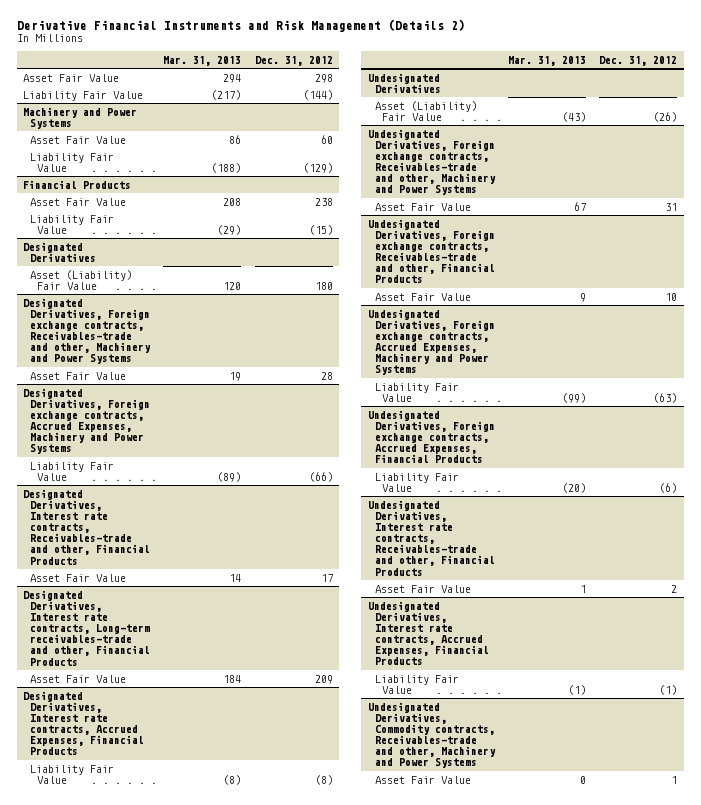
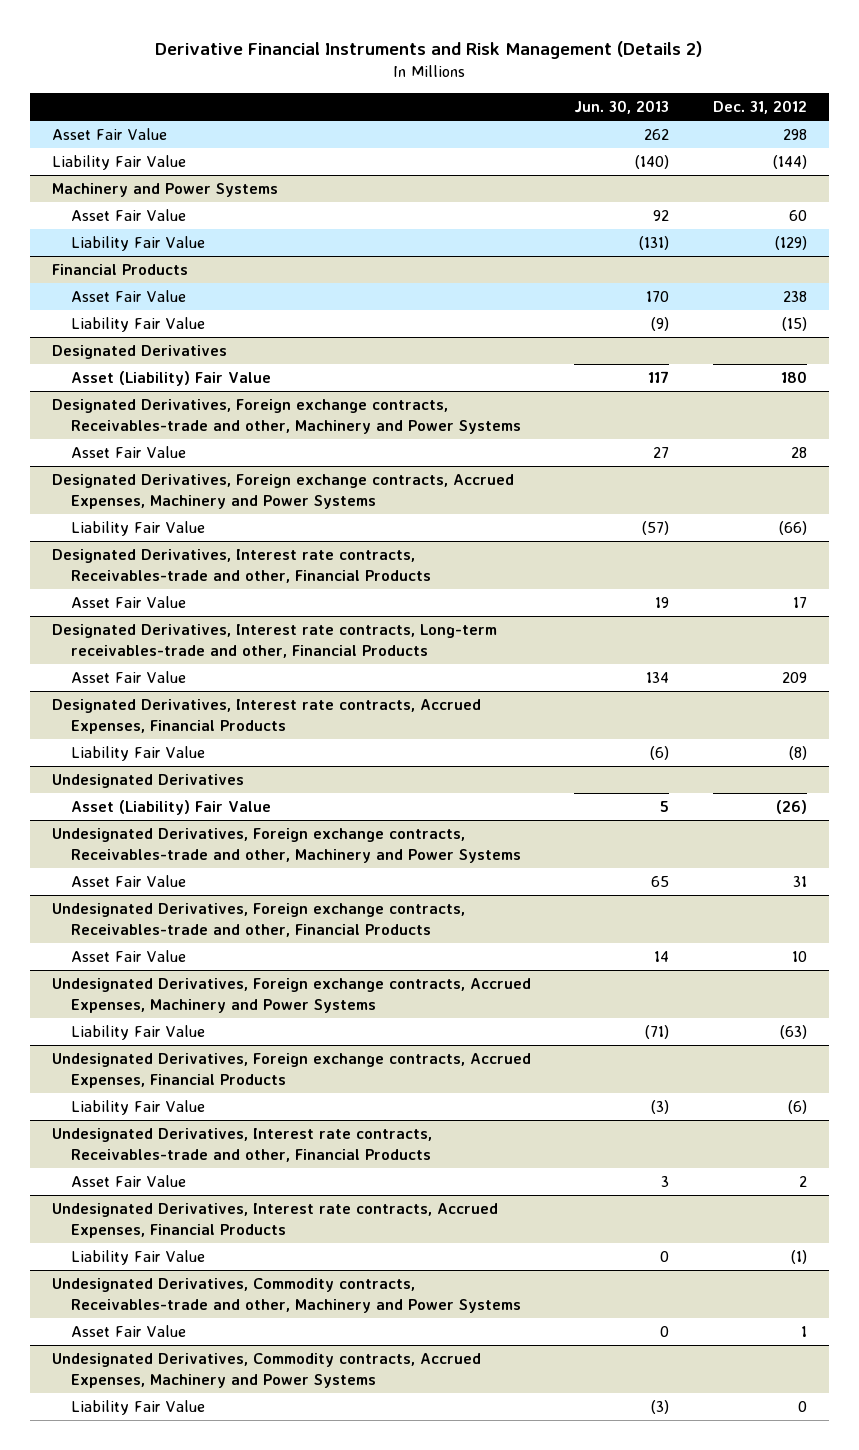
[163,55,242,66] Mar. 31, 2013 -> none
none -> [574,100,670,115] Jun. 30, 2013
none -> [51,1353,481,1388] Undesignated Derivatives, Commodity contracts, Accrued Expenses, Machinery and Power Systems
none -> [70,1400,205,1416] Liability Fair Value

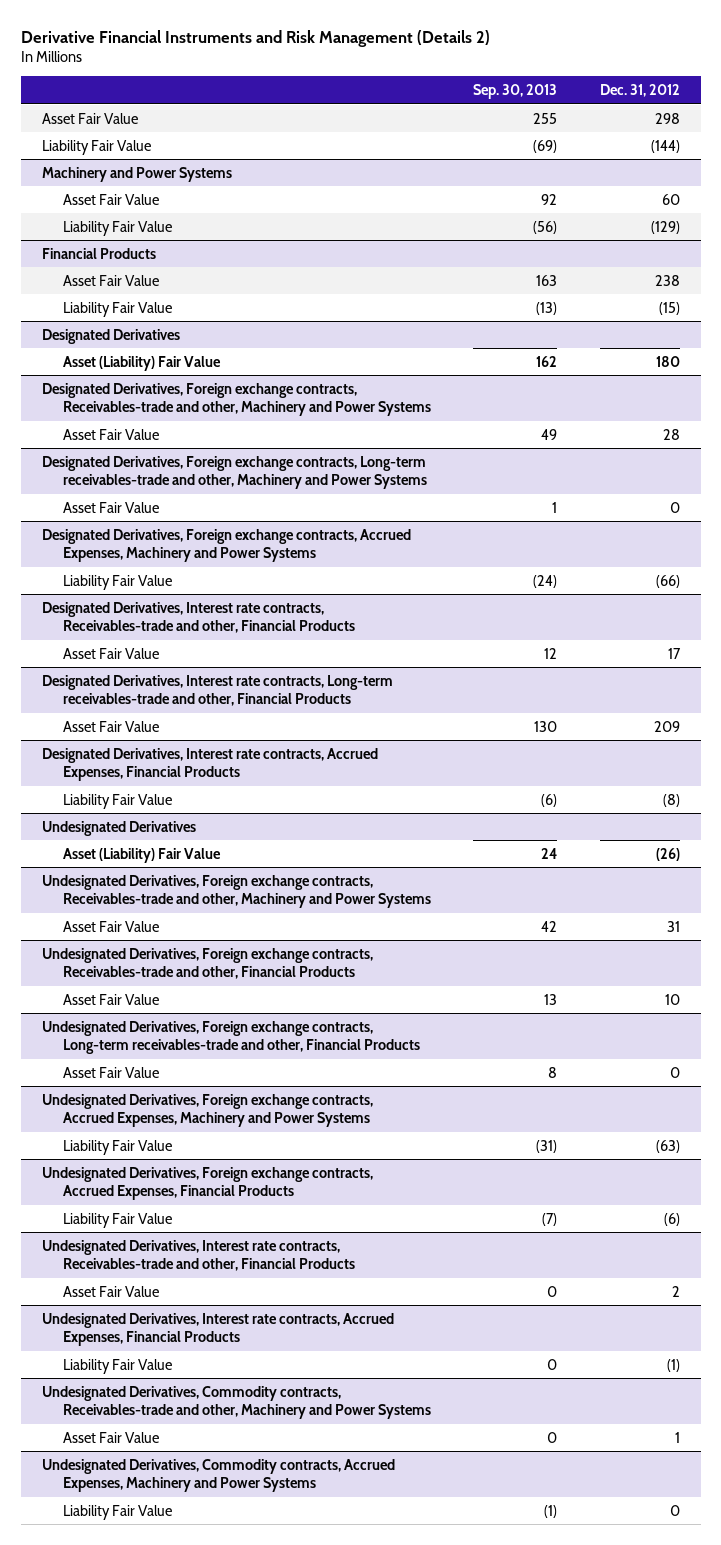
[574,100,670,115] Jun. 30, 2013 -> none
none -> [473,83,558,99] Sep. 30, 2013
none -> [41,455,427,490] Designated Derivatives, Foreign exchange contracts, Long-term receivables-trade and other, Machinery and Power Systems
none -> [62,501,159,513] Asset Fair Value
none -> [41,1020,420,1055] Undesignated Derivatives, Foreign exchange contracts, Long-term receivables-trade and other, Financial Products
none -> [62,1066,159,1078] Asset Fair Value

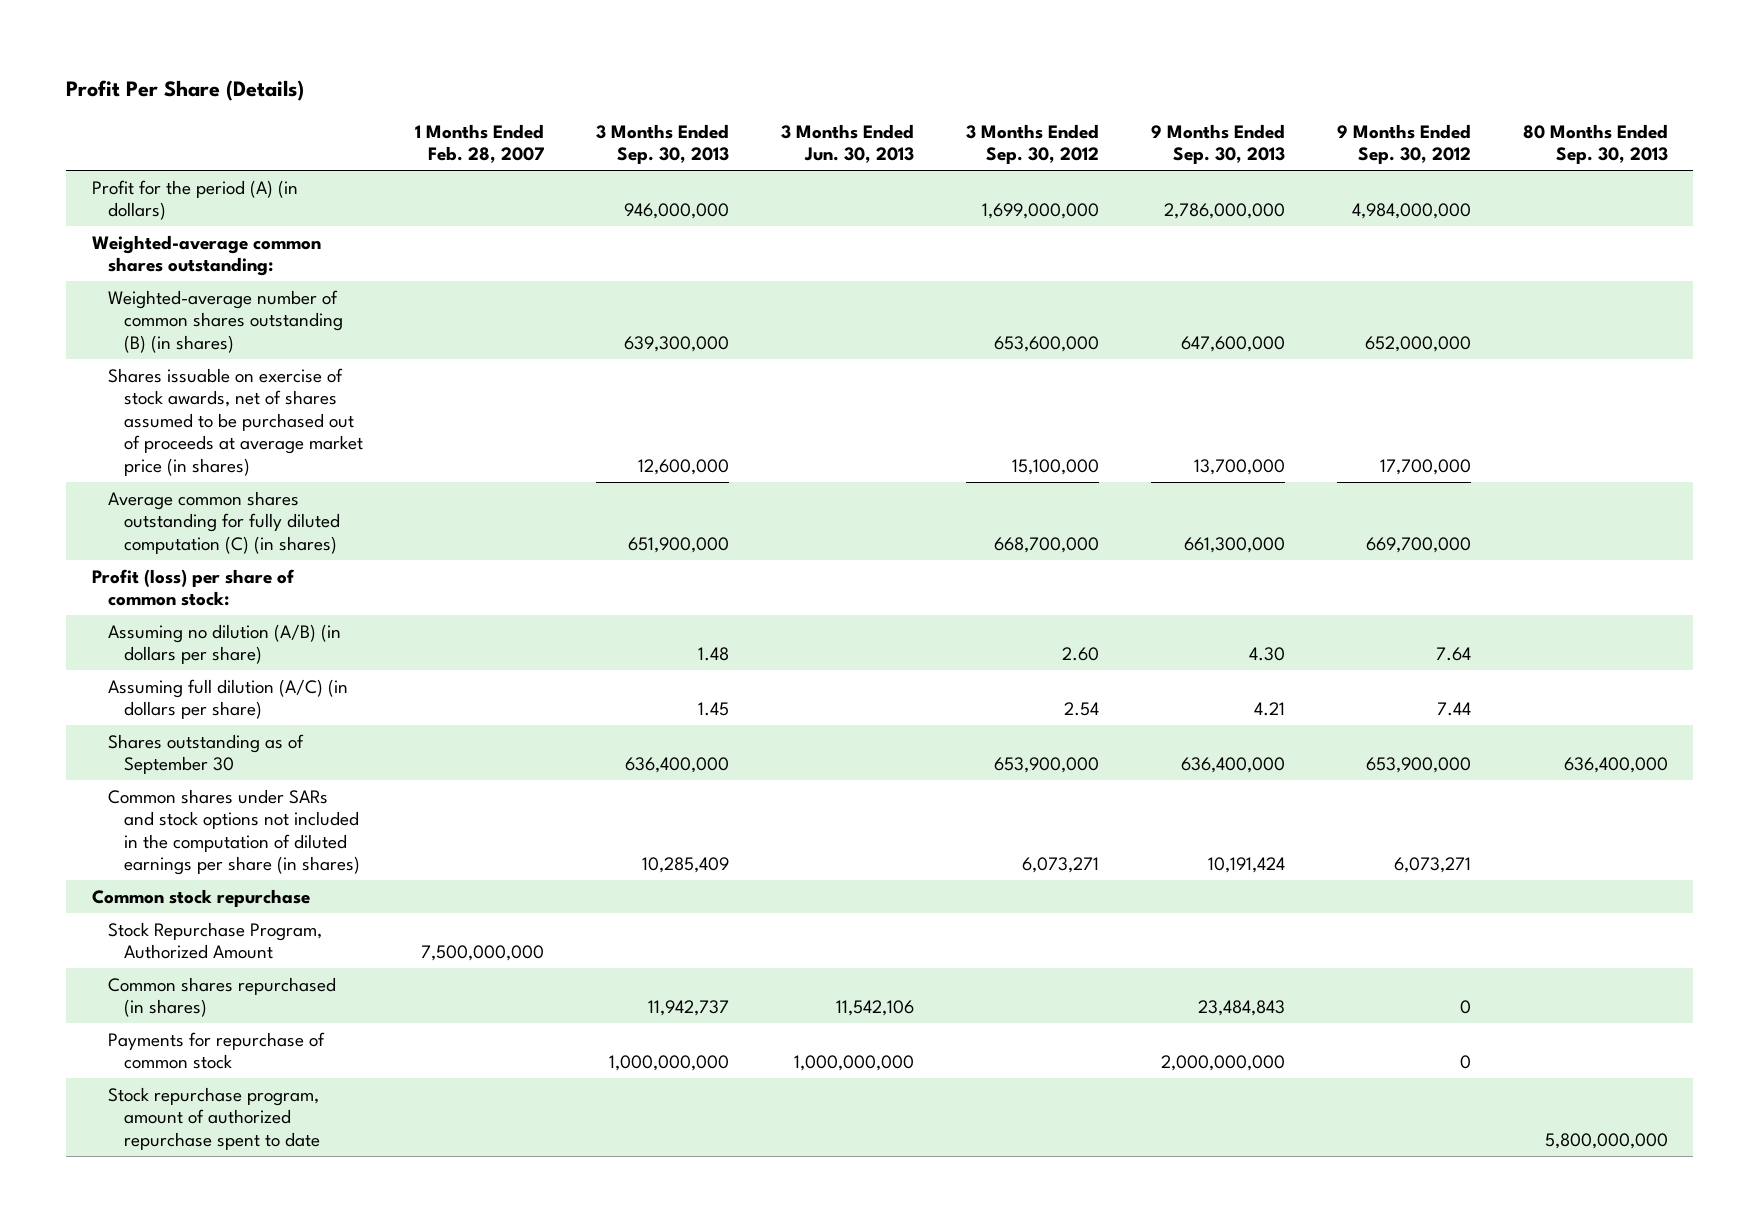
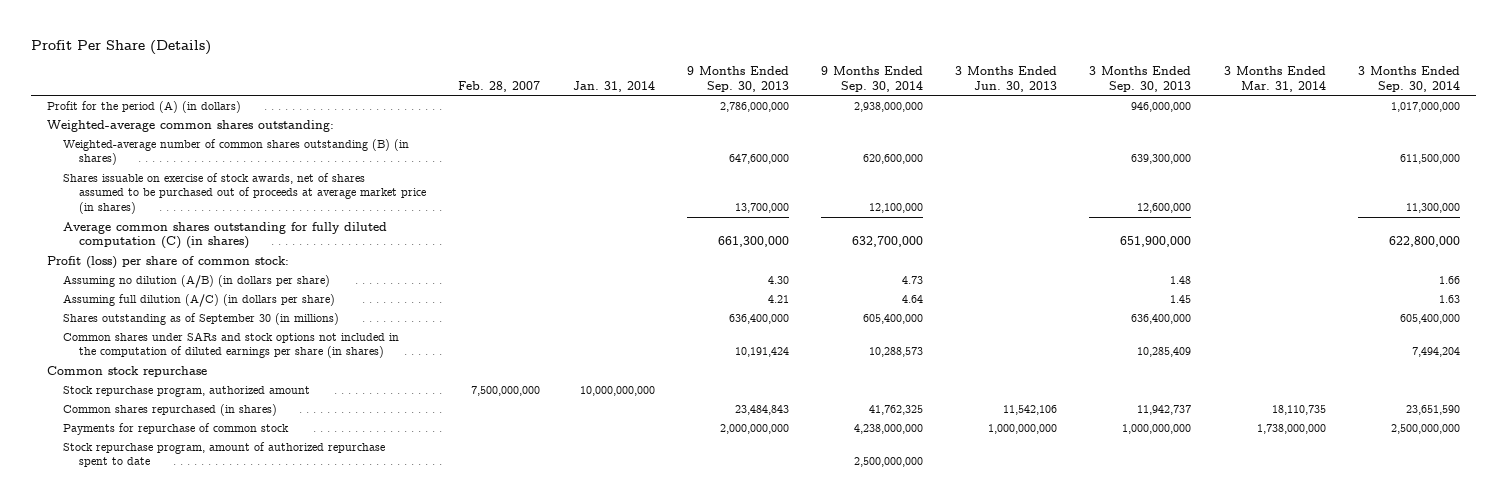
[414,123,544,164] 1 Months Ended Feb. 28, 2007 -> none
[965,123,1099,165] 3 Months Ended Sep. 30, 2012 -> none
[1336,123,1471,165] 9 Months Ended Sep. 30, 2012 -> none
[1522,123,1668,165] 80 Months Ended Sep. 30, 2013 -> none
none -> [458,81,541,93] Feb. 28, 2007
none -> [572,81,655,93] Jan. 31, 2014
none -> [821,66,924,93] 9 Months Ended Sep. 30, 2014
none -> [1223,66,1326,93] 3 Months Ended Mar. 31, 2014
none -> [1357,66,1460,93] 3 Months Ended Sep. 30, 2014
[108,733,305,775] Shares outstanding as of September 30 -> [63,312,340,325] Shares outstanding as of September 30 (in millions)
[108,921,323,960] Stock Repurchase Program, Authorized Amount -> [63,385,311,397] Stock repurchase program, authorized amount

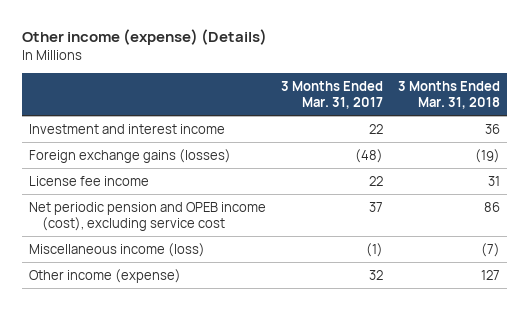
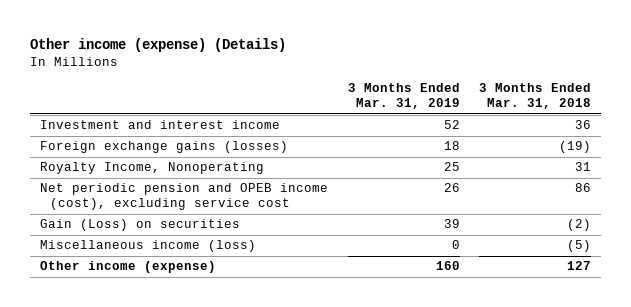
[281,80,384,110] 3 Months Ended Mar. 31, 2017 -> none
none -> [347,83,460,110] 3 Months Ended Mar. 31, 2019
[29,175,150,186] License fee income -> none
none -> [39,162,264,175] Royalty Income, Nonoperating
none -> [39,219,240,232] Gain (Loss) on securities
[481,242,501,257] (7) -> [567,240,592,253] (5)

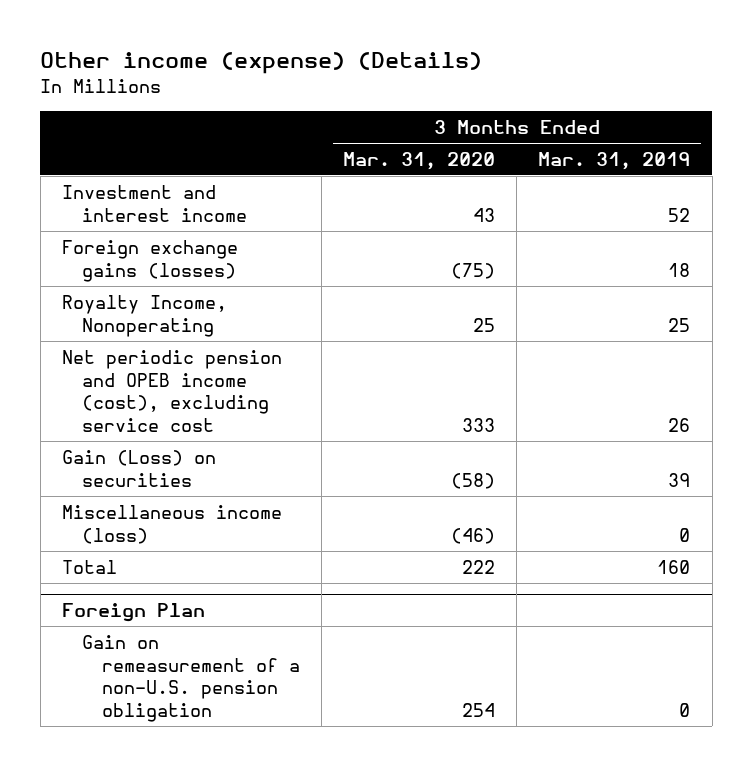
[479,83,592,110] 3 Months Ended Mar. 31, 2018 -> none
none -> [343,151,496,170] Mar. 31, 2020
[39,261,216,274] Other income (expense) -> [61,559,117,574] Total
none -> [61,603,205,623] Foreign Plan
none -> [81,634,301,722] Gain on remeasurement of a non-U.S. pension obligation

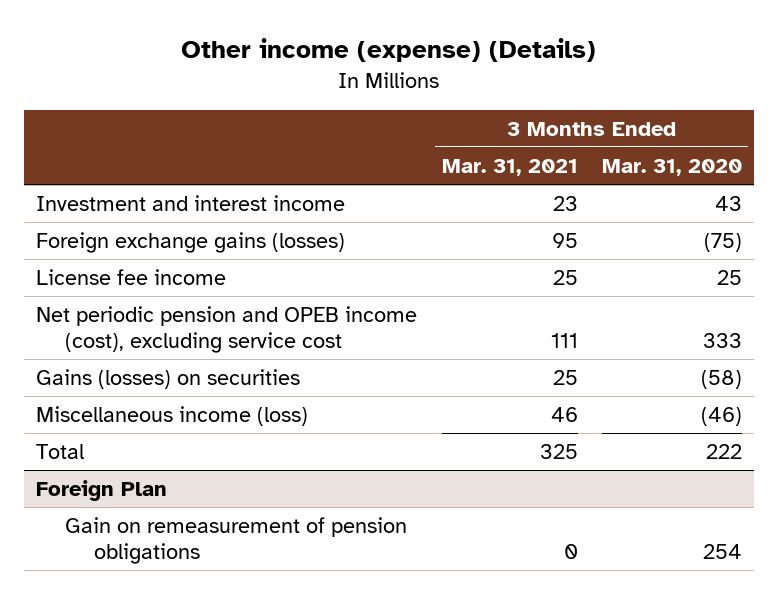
[538,151,691,170] Mar. 31, 2019 -> none
none -> [441,158,578,176] Mar. 31, 2021
[61,294,227,337] Royalty Income, Nonoperating -> [36,269,227,286] License fee income
[61,449,216,487] Gain (Loss) on securities -> [36,369,301,390] Gains (losses) on securities
[81,634,301,722] Gain on remeasurement of a non-U.S. pension obligation -> [65,517,408,565] Gain on remeasurement of pension obligations

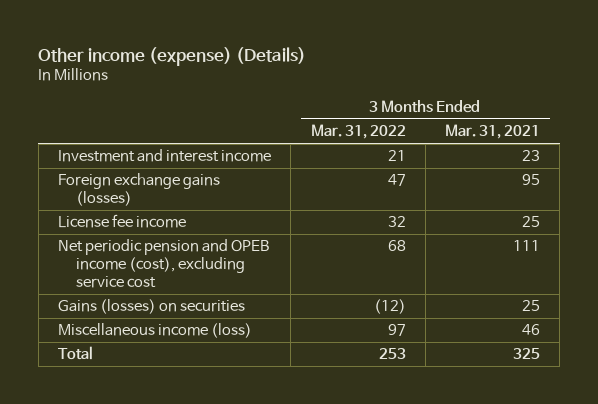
[602,158,743,176] Mar. 31, 2020 -> none
none -> [310,124,406,140] Mar. 31, 2022
[36,480,168,502] Foreign Plan -> none
[65,517,408,565] Gain on remeasurement of pension obligations -> none

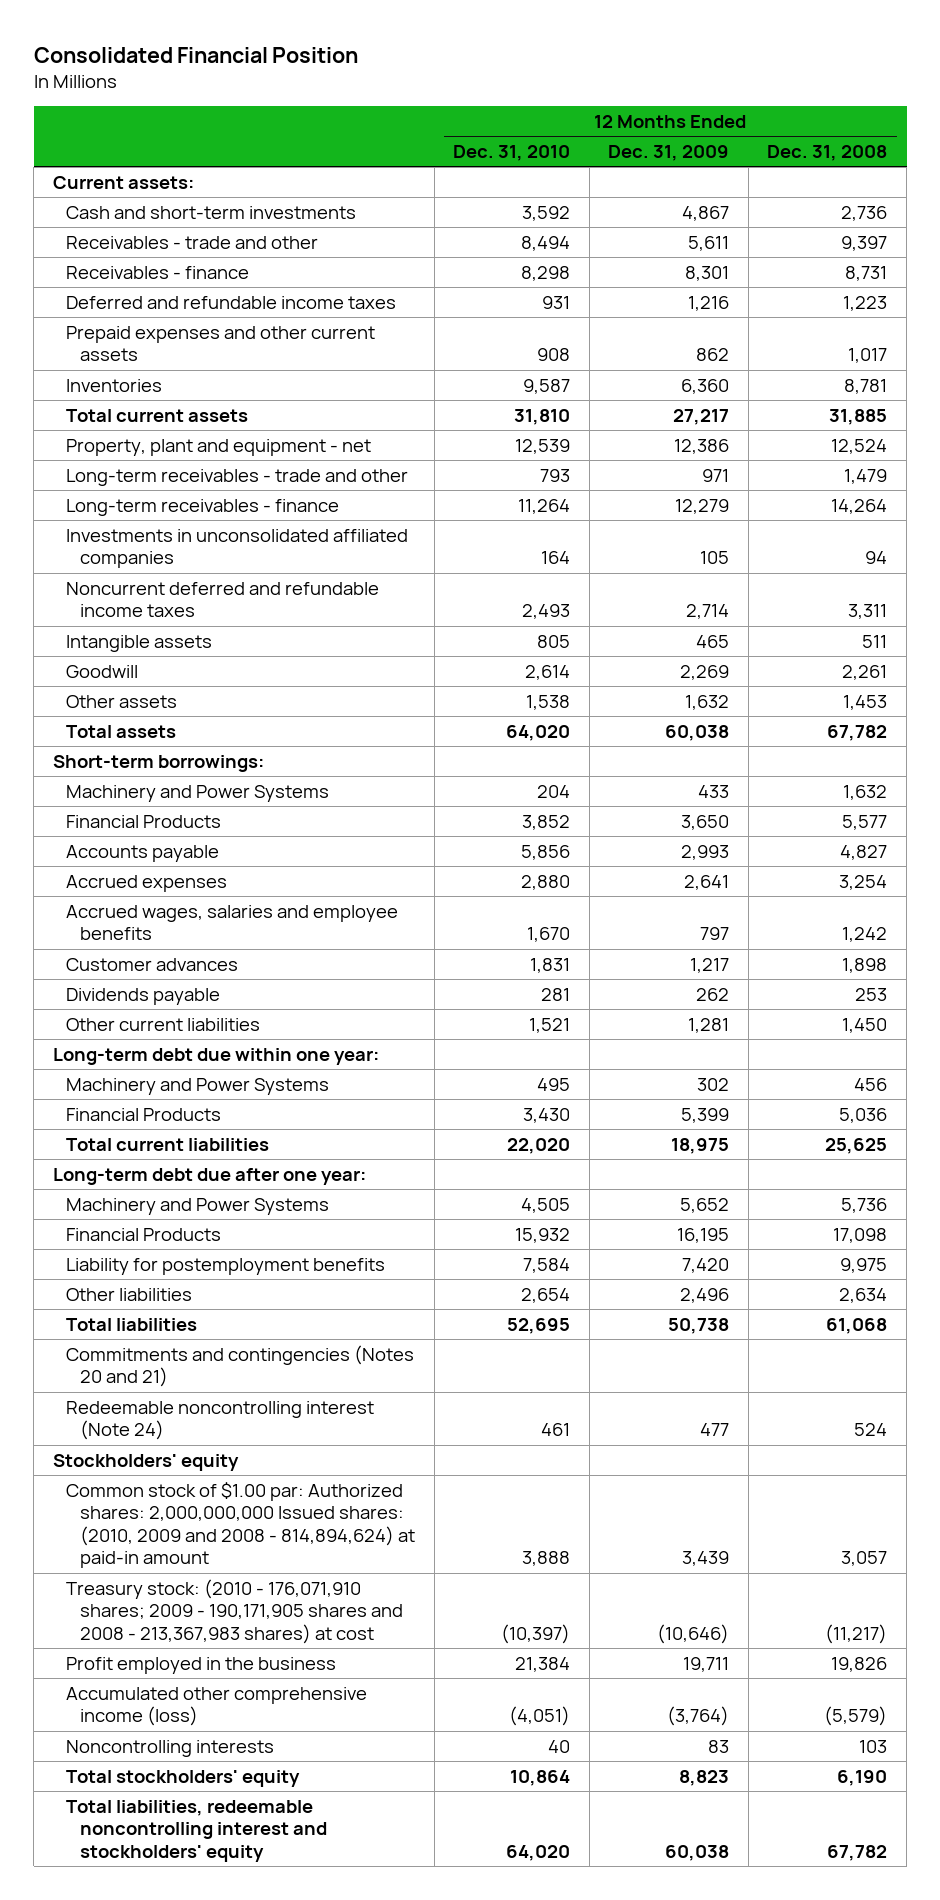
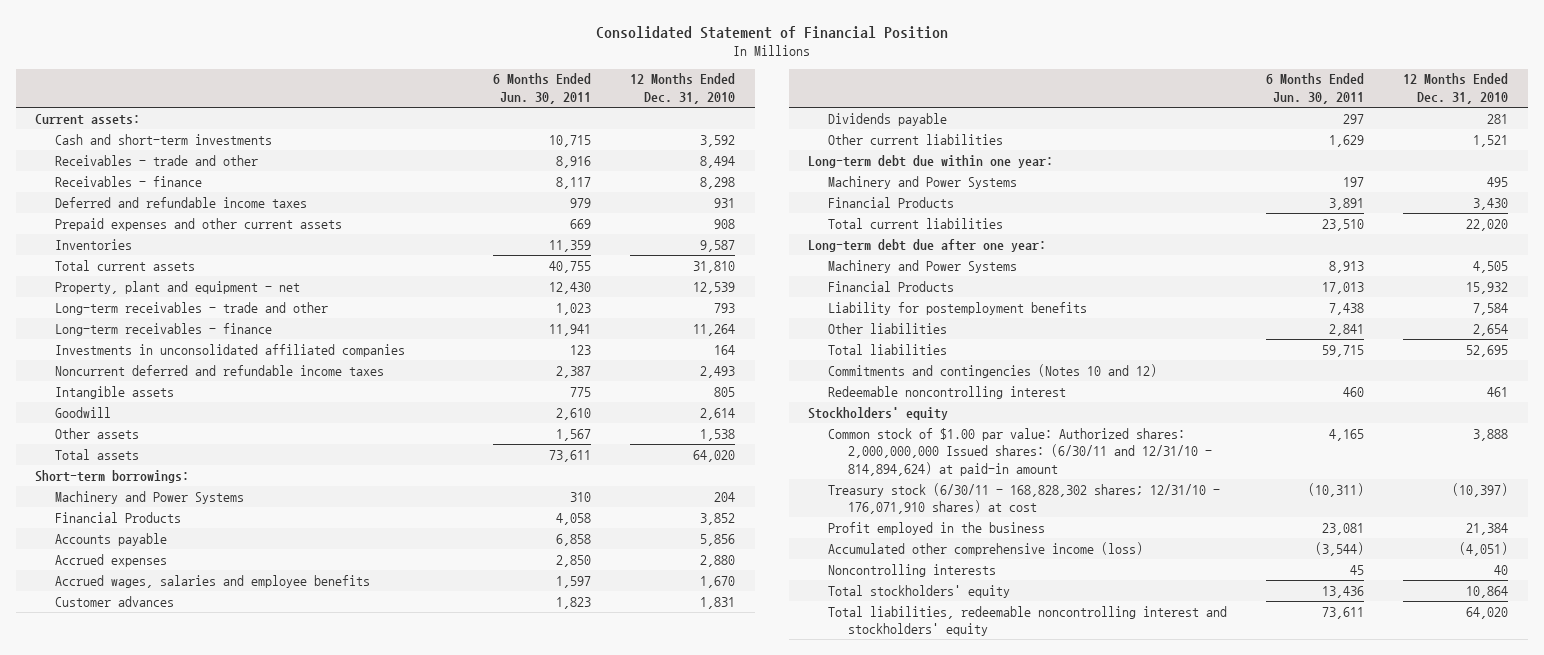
[33,46,358,63] Consolidated Financial Position -> [595,25,948,39] Consolidated Statement of Financial Position
[608,144,730,161] Dec. 31, 2009 -> none
[767,144,888,161] Dec. 31, 2008 -> none
none -> [493,73,592,105] 6 Months Ended Jun. 30, 2011
[66,1344,415,1388] Commitments and contingencies (Notes 20 and 21) -> [828,363,1158,378] Commitments and contingencies (Notes 10 and 12)
[66,1400,375,1441] Redeemable noncontrolling interest (Note 24) -> [828,385,1067,399] Redeemable noncontrolling interest
[66,1481,416,1569] Common stock of $1.00 par: Authorized shares: 2,000,000,000 Issued shares: (2010, 2009 and 2008 - 814,894,624) at paid-in amount -> [828,427,1212,476] Common stock of $1.00 par value: Authorized shares: 2,000,000,000 Issued shares: (6/30/11 and 12/31/10 - 814,894,624) at paid-in amount
[66,1578,404,1644] Treasury stock: (2010 - 176,071,910 shares; 2009 - 190,171,905 shares and 2008 - 213,367,983 shares) at cost -> [828,482,1221,515] Treasury stock (6/30/11 - 168,828,302 shares; 12/31/10 - 176,071,910 shares) at cost

